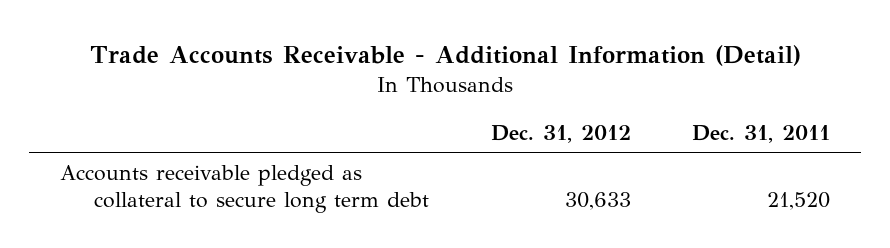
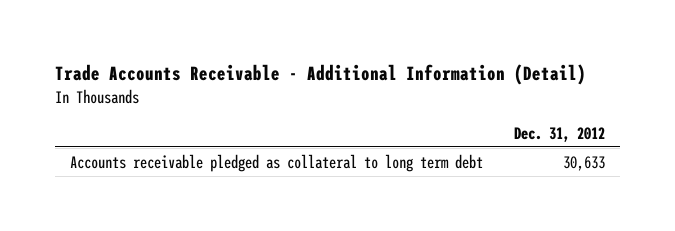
[692,125,831,144] Dec. 31, 2011 -> none
[60,165,430,214] Accounts receivable pledged as collateral to secure long term debt -> [70,153,484,172] Accounts receivable pledged as collateral to long term debt

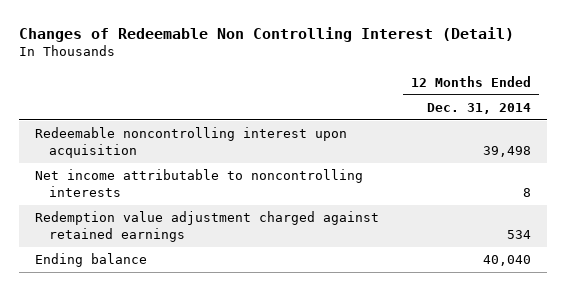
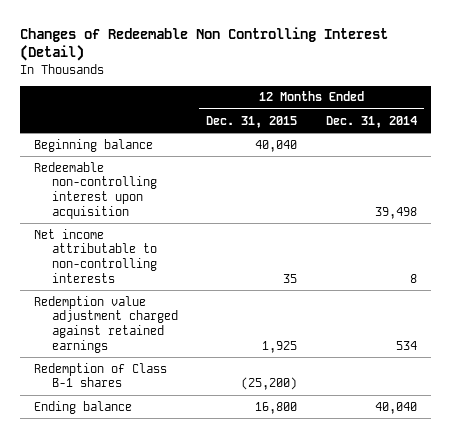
none -> [206,115,298,128] Dec. 31, 2015
none -> [34,138,154,152] Beginning balance
[34,127,347,158] Redeemable noncontrolling interest upon acquisition -> [34,161,158,219] Redeemable non-controlling interest upon acquisition
[34,169,363,197] Net income attributable to noncontrolling interests -> [34,228,158,283] Net income attributable to non-controlling interests
none -> [34,362,168,388] Redemption of Class B-1 shares

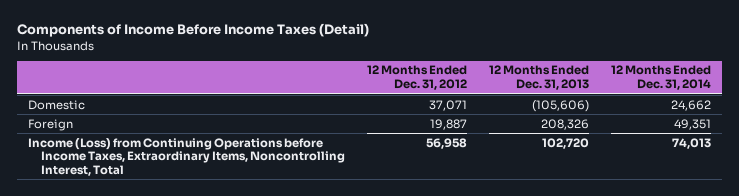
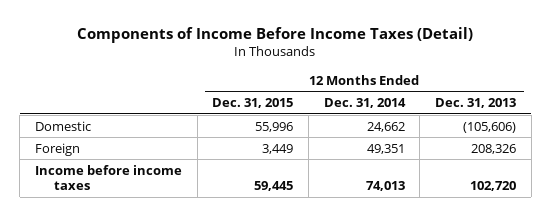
[367,65,468,91] 12 Months Ended Dec. 31, 2012 -> none
none -> [212,98,294,109] Dec. 31, 2015
[27,137,346,177] Income (Loss) from Continuing Operations before Income Taxes, Extraordinary Items, Noncontrolling Interest, Total -> [35,164,183,190] Income before income taxes

